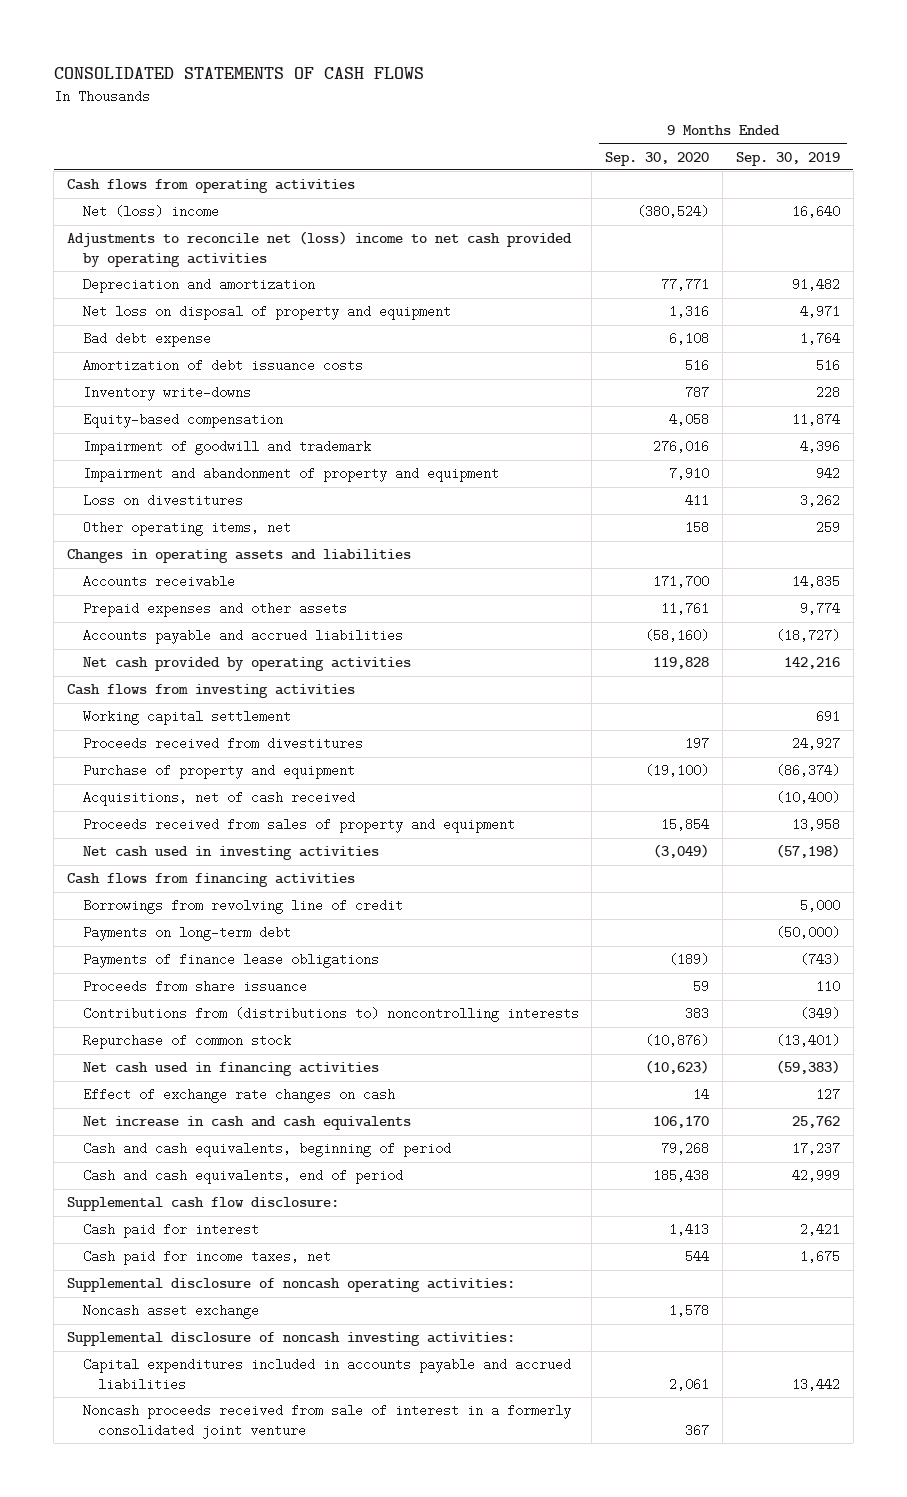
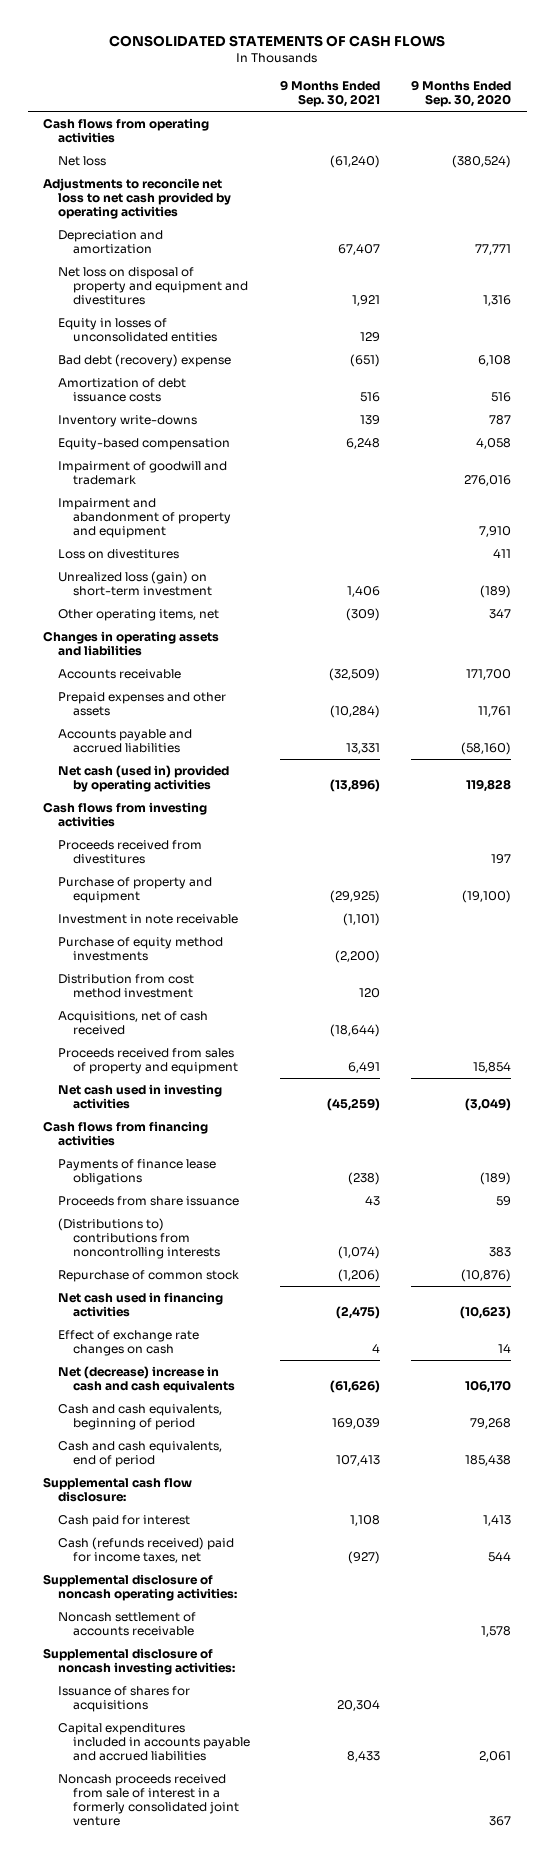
[735,151,840,166] Sep. 30, 2019 -> none
none -> [280,80,381,108] 9 Months Ended Sep. 30, 2021
[82,205,219,219] Net (loss) income -> [57,155,106,166] Net loss
[67,231,573,267] Adjustments to reconcile net (loss) income to net cash provided by operating activities -> [42,177,231,220] Adjustments to reconcile net loss to net cash provided by operating activities
[82,305,451,321] Net loss on disposal of property and equipment -> [57,266,248,306] Net loss on disposal of property and equipment and divestitures
none -> [57,317,217,342] Equity in losses of unconsolidated entities
[82,332,211,348] Bad debt expense -> [57,353,231,367] Bad debt (recovery) expense
none -> [57,570,212,596] Unrealized loss (gain) on short-term investment
[685,521,710,535] 158 -> [489,608,512,619] 347
[82,657,411,672] Net cash provided by operating activities -> [57,764,229,792] Net cash (used in) provided by operating activities
[82,710,291,726] Working capital settlement -> none
none -> [57,913,238,924] Investment in note receivable
none -> [57,936,223,961] Purchase of equity method investments
none -> [57,973,194,998] Distribution from cost method investment
[82,899,403,915] Borrowings from revolving line of credit -> none
[82,926,291,942] Payments on long-term debt -> none
[82,1007,579,1023] Contributions from (distributions to) noncontrolling interests -> [57,1217,220,1260] (Distributions to) contributions from noncontrolling interests
[82,1116,411,1131] Net increase in cash and cash equivalents -> [57,1365,235,1393] Net (decrease) increase in cash and cash equivalents
[82,1250,331,1266] Cash paid for income taxes, net -> [57,1536,234,1563] Cash (refunds received) paid for income taxes, net
[82,1304,259,1320] Noncash asset exchange -> [57,1611,196,1636] Noncash settlement of accounts receivable
none -> [57,1685,190,1712] Issuance of shares for acquisitions

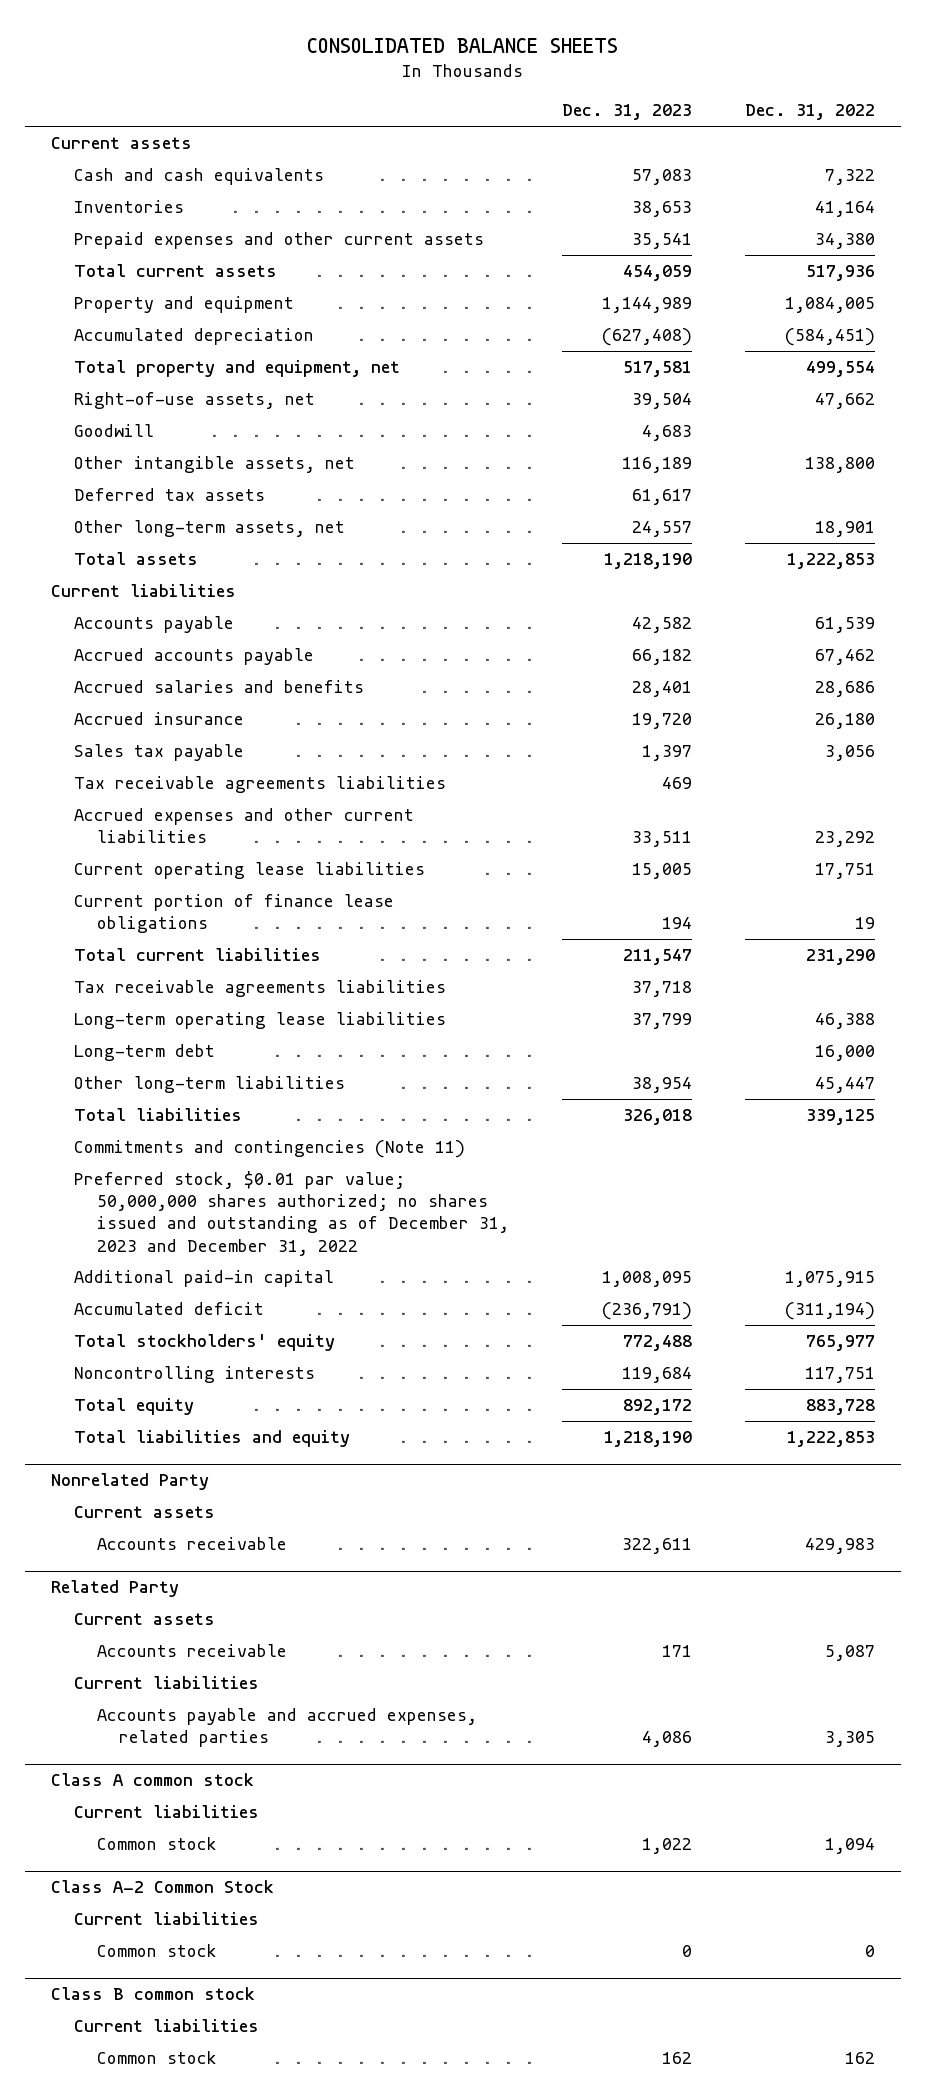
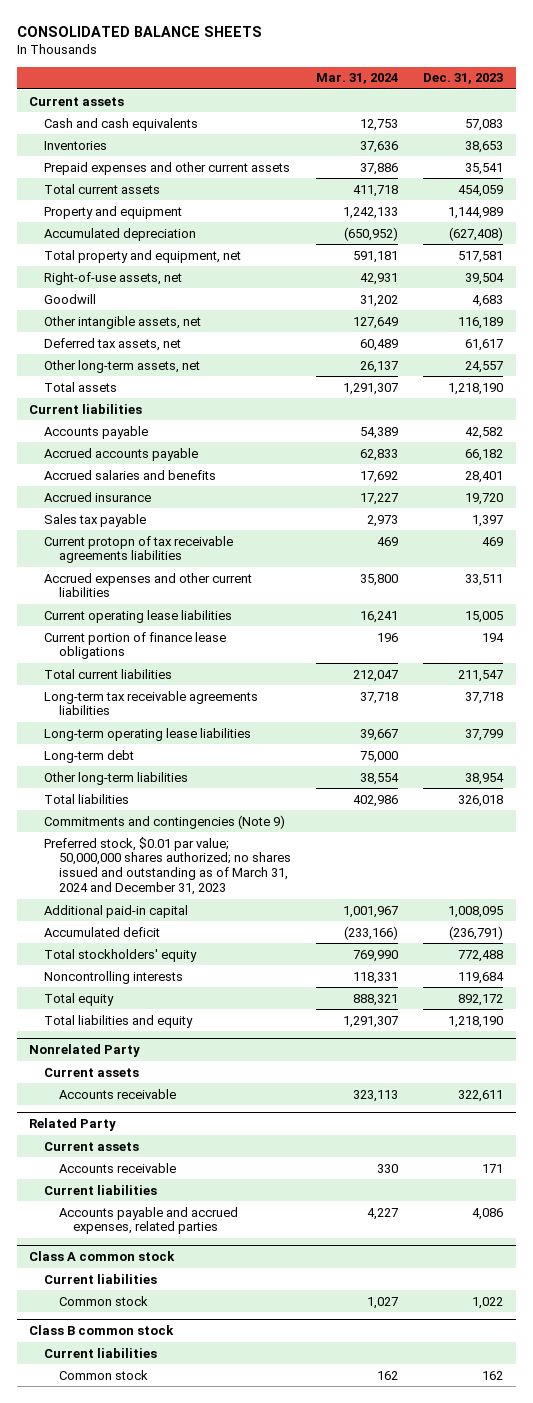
[744,104,875,121] Dec. 31, 2022 -> none
none -> [315,73,398,85] Mar. 31, 2024
[74,488,266,502] Deferred tax assets -> [44,337,182,351] Deferred tax assets, net
[74,776,447,794] Tax receivable agreements liabilities -> [44,535,234,564] Current protopn of tax receivable agreements liabilities
[74,980,447,998] Tax receivable agreements liabilities -> [44,690,259,716] Long-term tax receivable agreements liabilities
[74,1140,466,1159] Commitments and contingencies (Note 11) -> [44,814,286,829] Commitments and contingencies (Note 9)
[74,1171,509,1256] Preferred stock, $0.01 par value; 50,000,000 shares authorized; no shares issued and outstanding as of December 31, 2023 and December 31, 2022 -> [44,836,291,896] Preferred stock, $0.01 par value; 50,000,000 shares authorized; no shares issued and outstanding as of March 31, 2024 and December 31, 2023
[51,1880,275,1894] Class A-2 Common Stock -> none
[74,1912,260,1926] Current liabilities -> none
[96,1944,217,1958] Common stock -> none

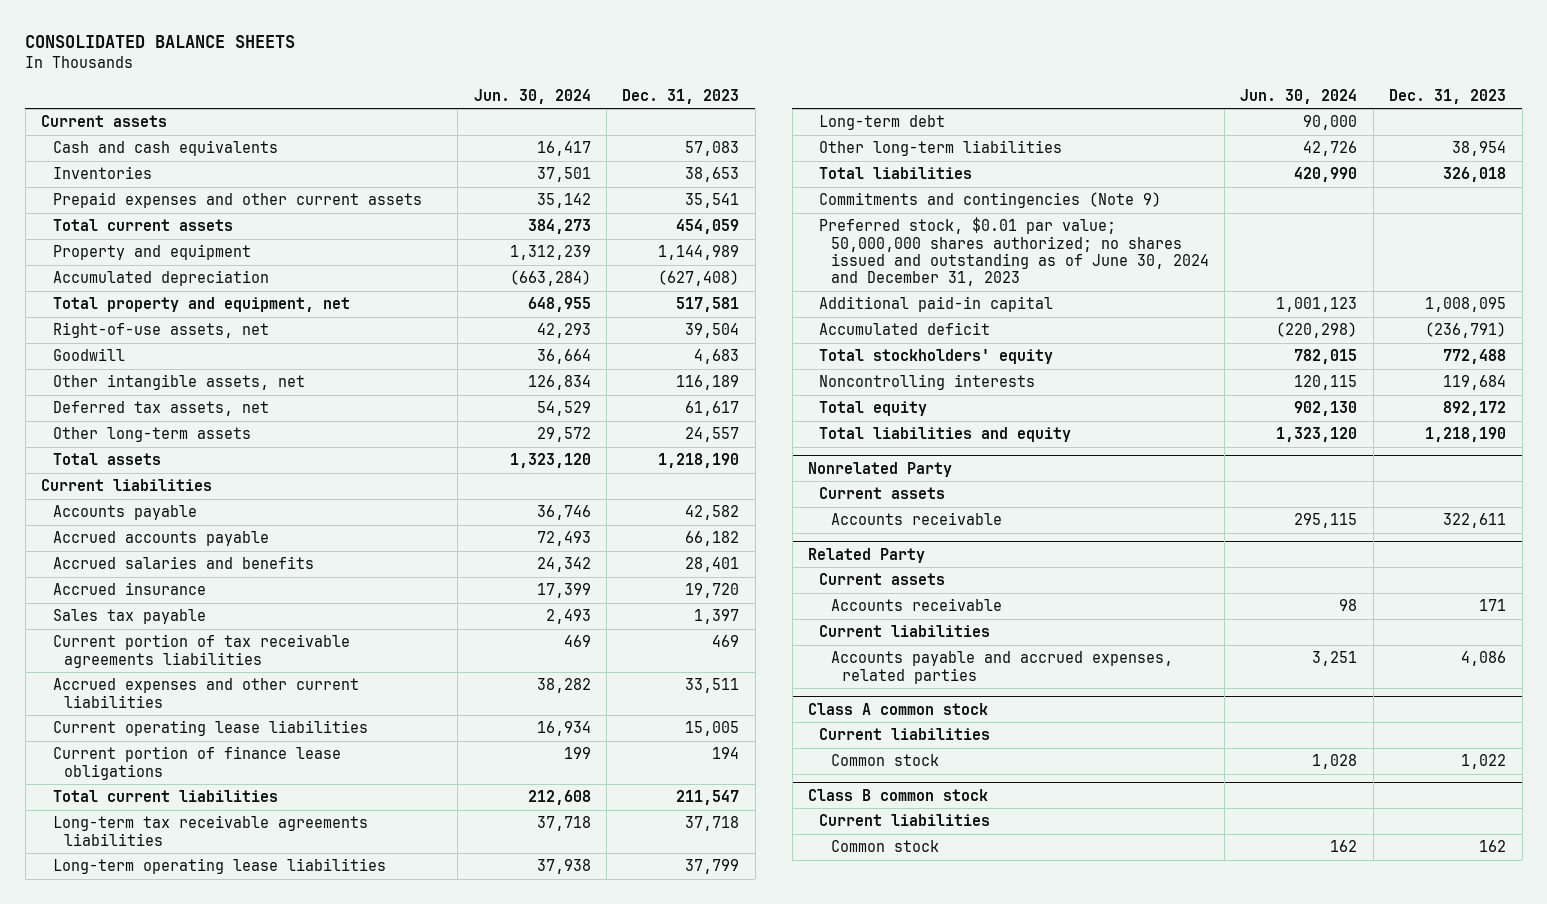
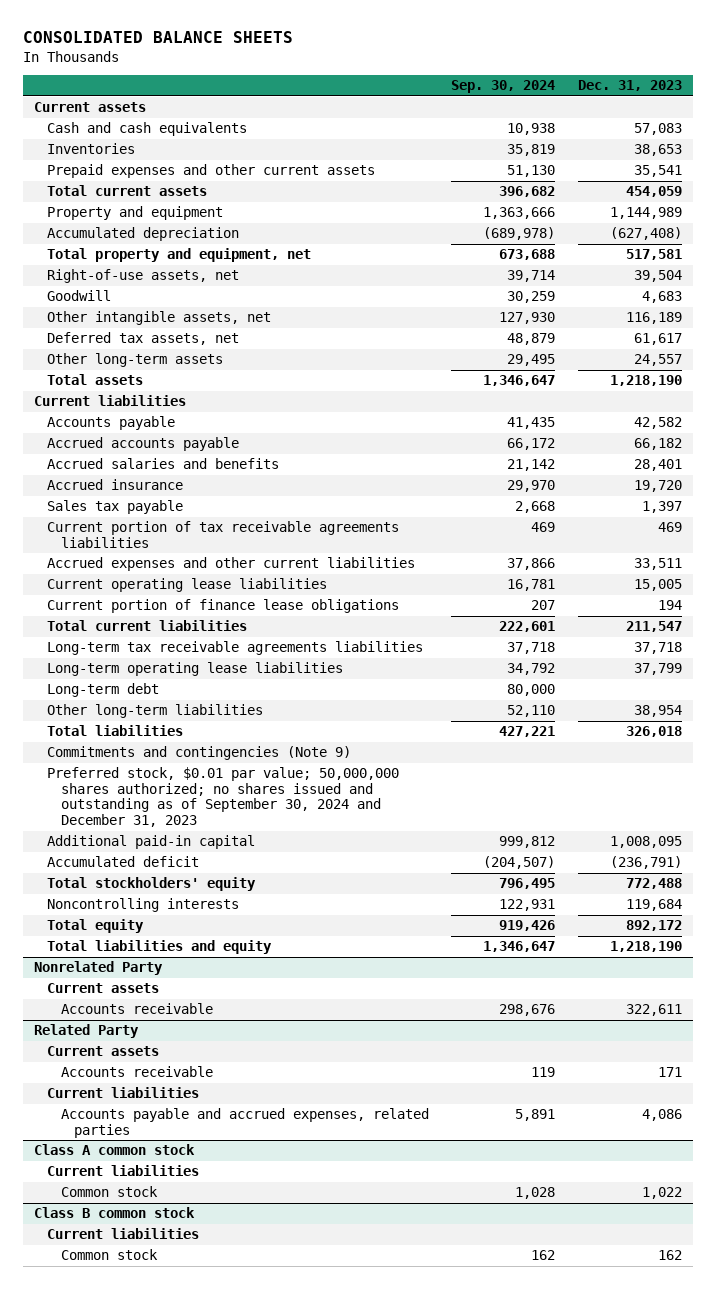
[473,88,591,104] Jun. 30, 2024 -> none
none -> [451,80,556,94] Sep. 30, 2024
[819,217,1209,286] Preferred stock, $0.01 par value; 50,000,000 shares authorized; no shares issued and outstanding as of June 30, 2024 and December 31, 2023 -> [47,767,400,828] Preferred stock, $0.01 par value; 50,000,000 shares authorized; no shares issued and outstanding as of September 30, 2024 and December 31, 2023

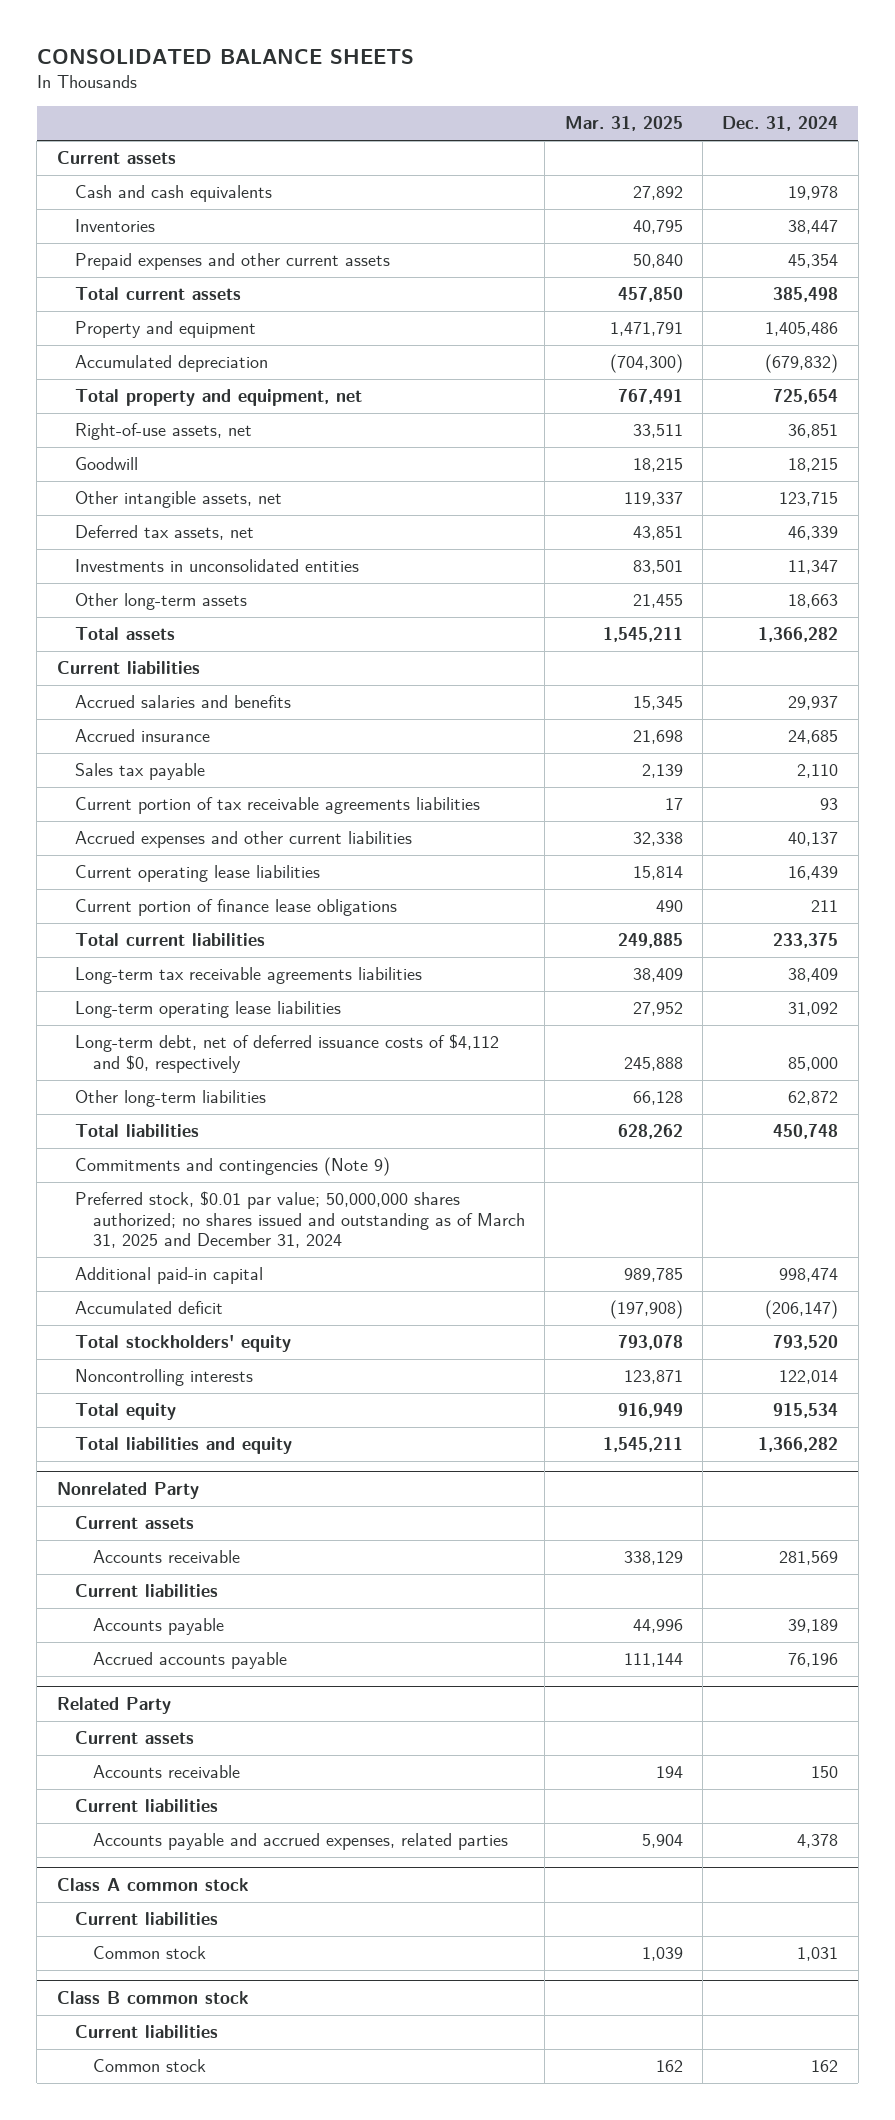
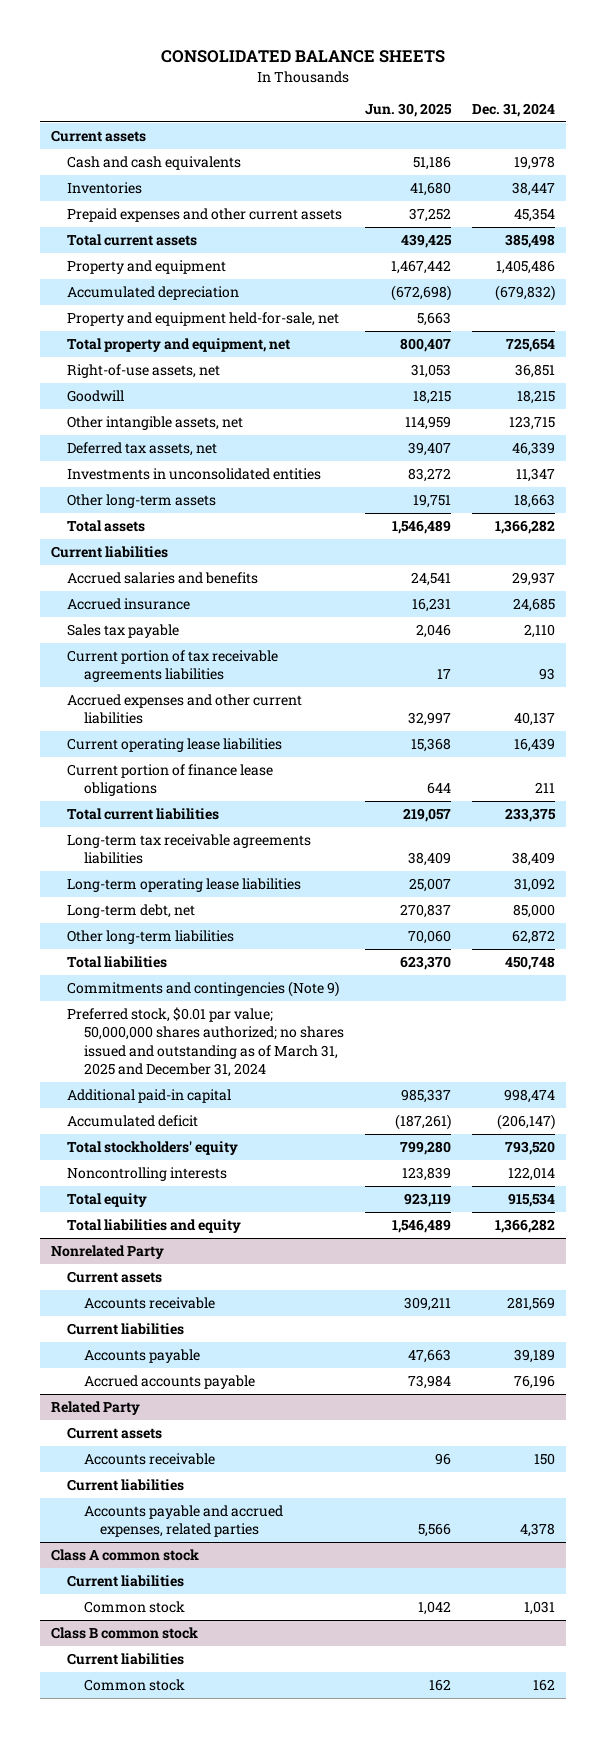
[564,116,683,132] Mar. 31, 2025 -> none
none -> [365,102,453,117] Jun. 30, 2025
none -> [67,312,340,327] Property and equipment held-for-sale, net
[74,1034,499,1073] Long-term debt, net of deferred issuance costs of $4,112 and $0, respectively -> [67,904,196,919] Long-term debt, net

